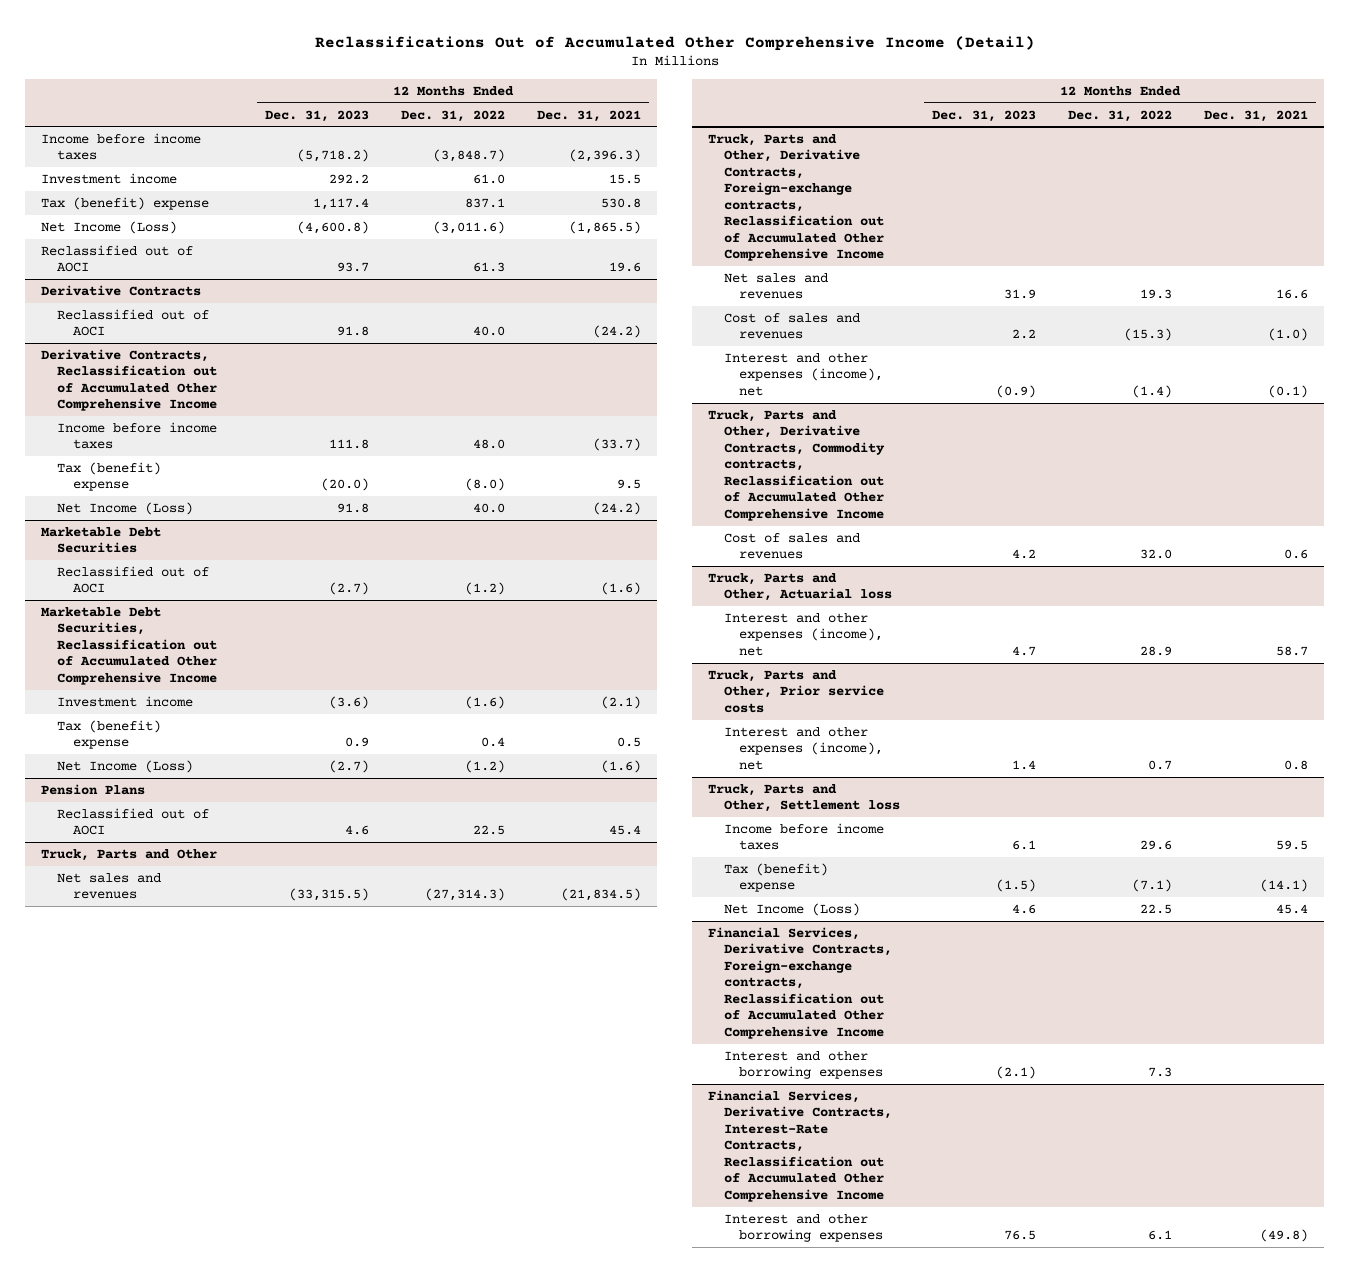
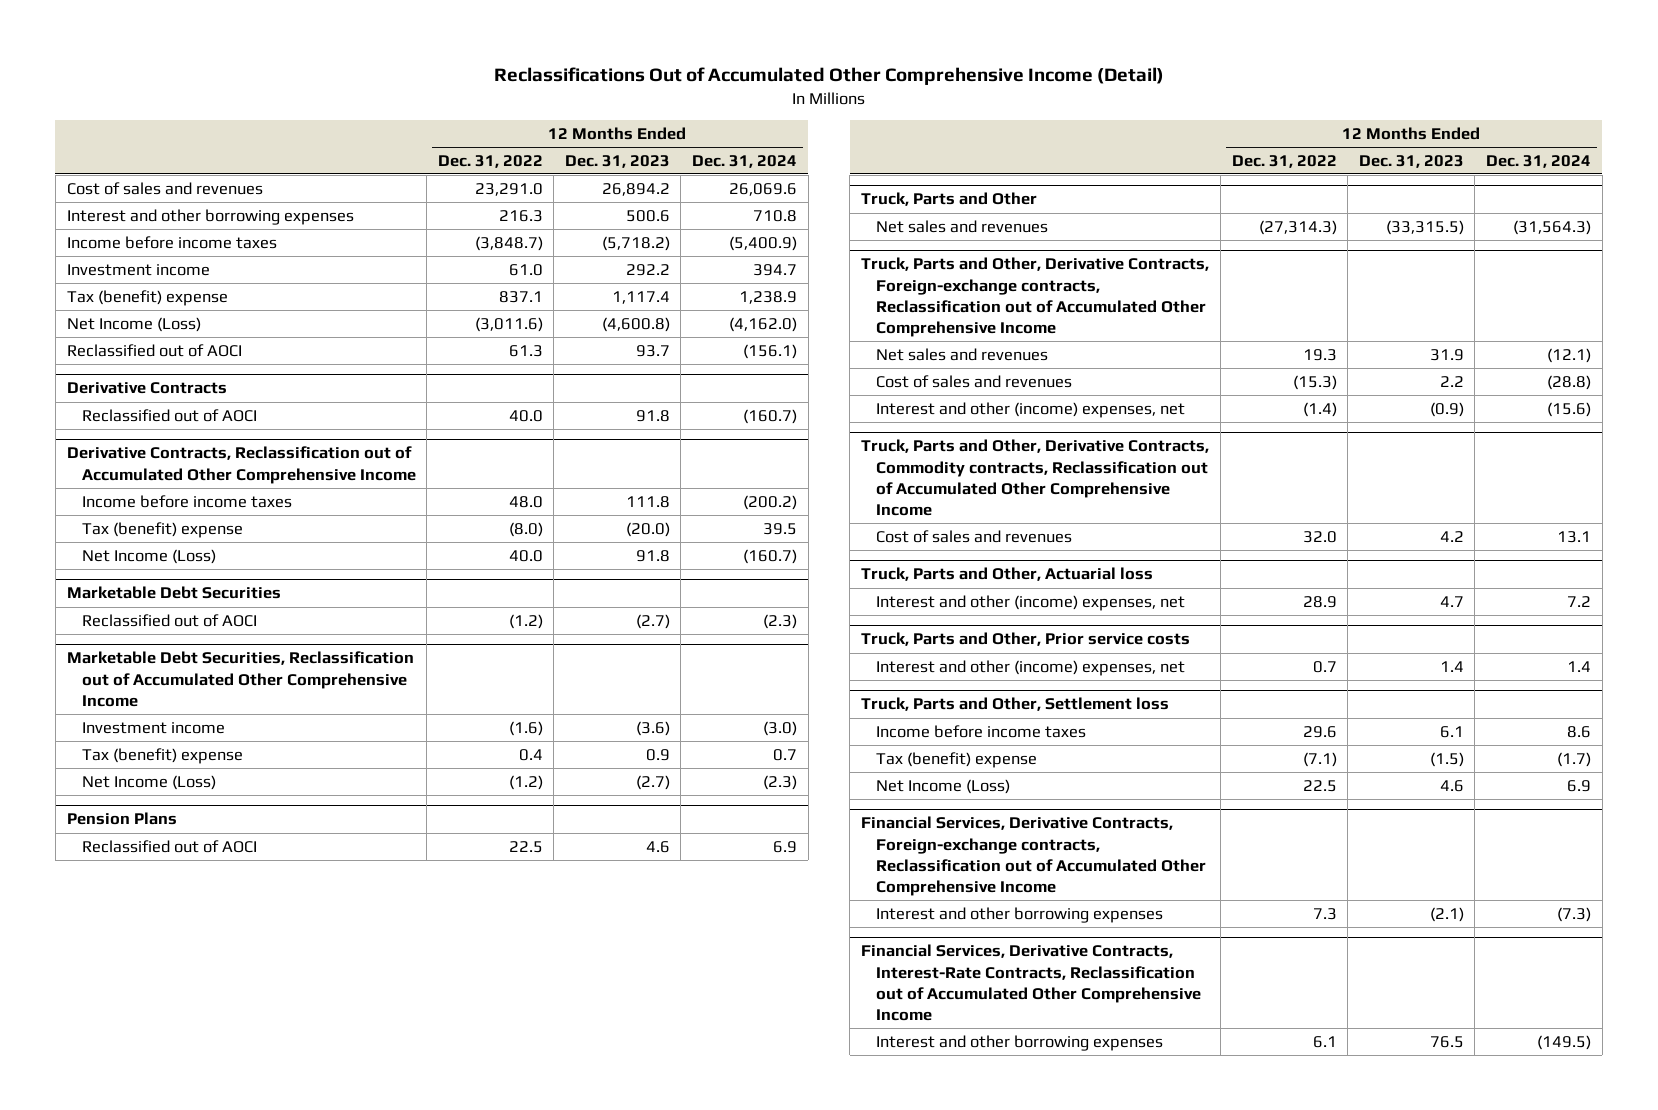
[537,109,642,122] Dec. 31, 2021 -> none
none -> [692,154,798,168] Dec. 31, 2024
none -> [66,181,263,195] Cost of sales and revenues
none -> [66,208,354,225] Interest and other borrowing expenses
[723,352,884,396] Interest and other expenses (income), net -> [875,401,1185,418] Interest and other (income) expenses, net
[723,612,884,656] Interest and other expenses (income), net -> [875,594,1185,611] Interest and other (income) expenses, net
[723,726,884,770] Interest and other expenses (income), net -> [875,659,1185,676] Interest and other (income) expenses, net

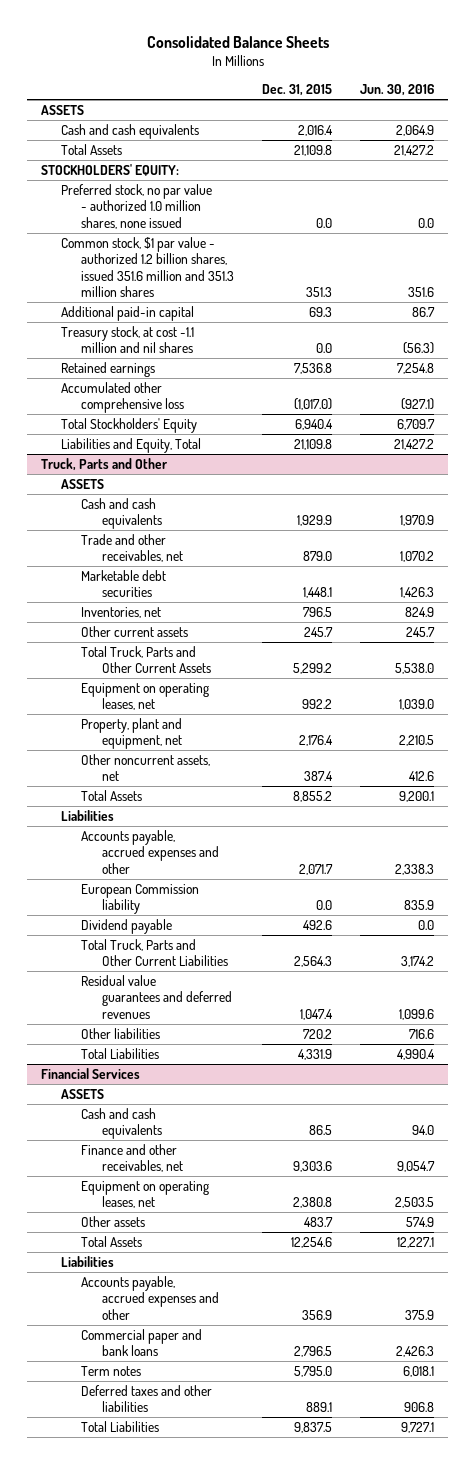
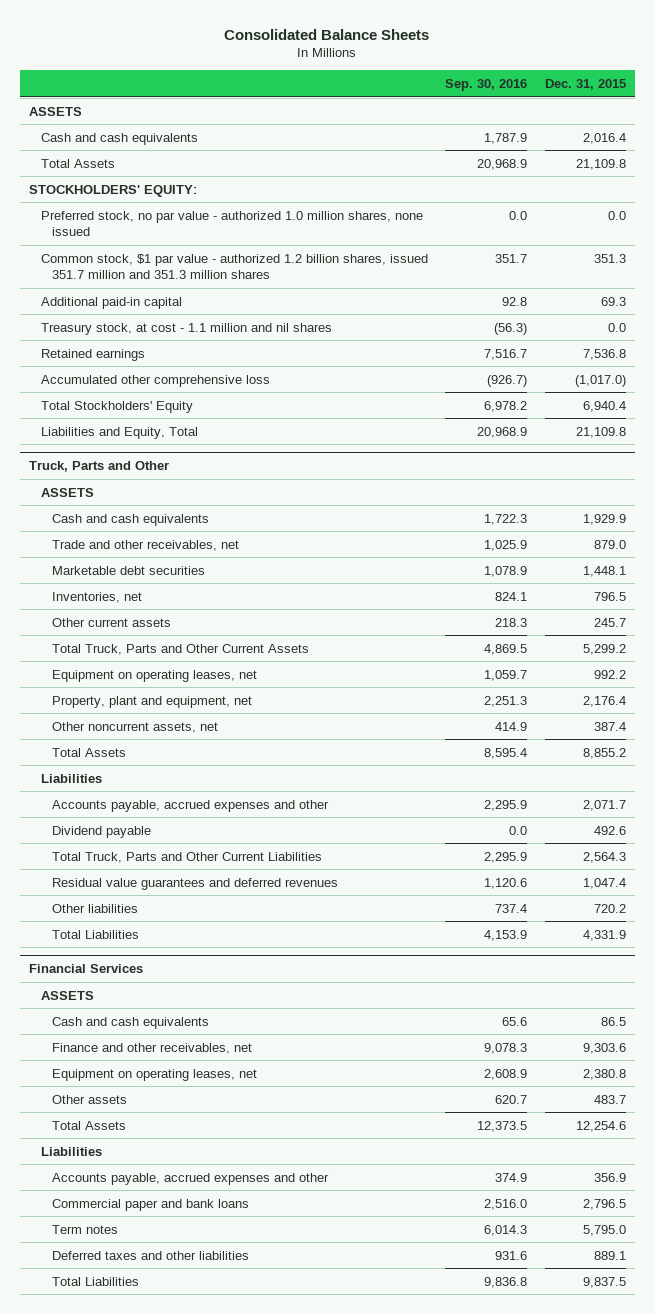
[360,84,435,97] Jun. 30, 2016 -> none
none -> [445,78,528,91] Sep. 30, 2016
[61,236,235,298] Common stock, $1 par value - authorized 1.2 billion shares, issued 351.6 million and 351.3 million shares -> [40,253,428,279] Common stock, $1 par value - authorized 1.2 billion shares, issued 351.7 million and 351.3 million shares
[61,325,195,354] Treasury stock, at cost -1.1 million and nil shares -> [40,322,332,335] Treasury stock, at cost - 1.1 million and nil shares
[81,883,200,915] European Commission liability -> none

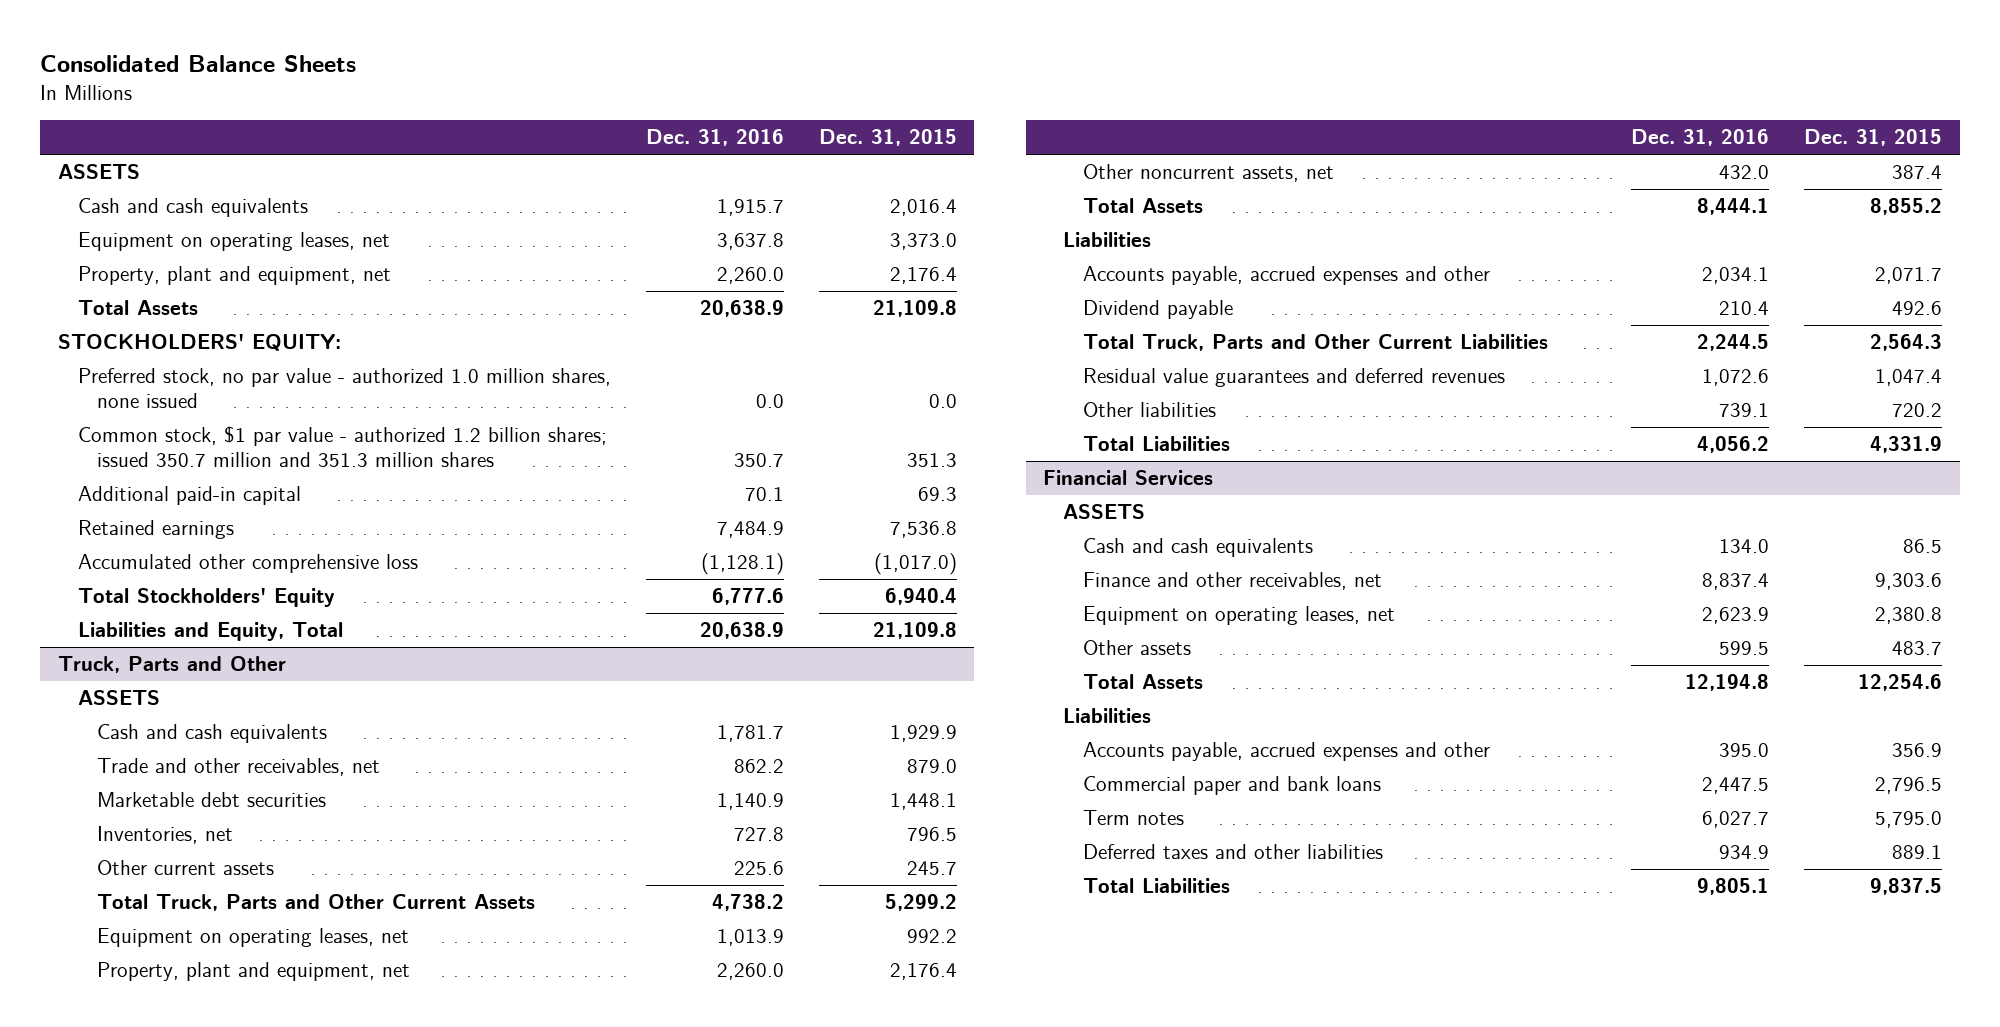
[445,78,528,91] Sep. 30, 2016 -> none
none -> [645,129,784,147] Dec. 31, 2016
none -> [77,232,390,252] Equipment on operating leases, net
none -> [77,266,391,286] Property, plant and equipment, net
[40,253,428,279] Common stock, $1 par value - authorized 1.2 billion shares, issued 351.7 million and 351.3 million shares -> [77,426,607,468] Common stock, $1 par value - authorized 1.2 billion shares; issued 350.7 million and 351.3 million shares
[40,322,332,335] Treasury stock, at cost - 1.1 million and nil shares -> none

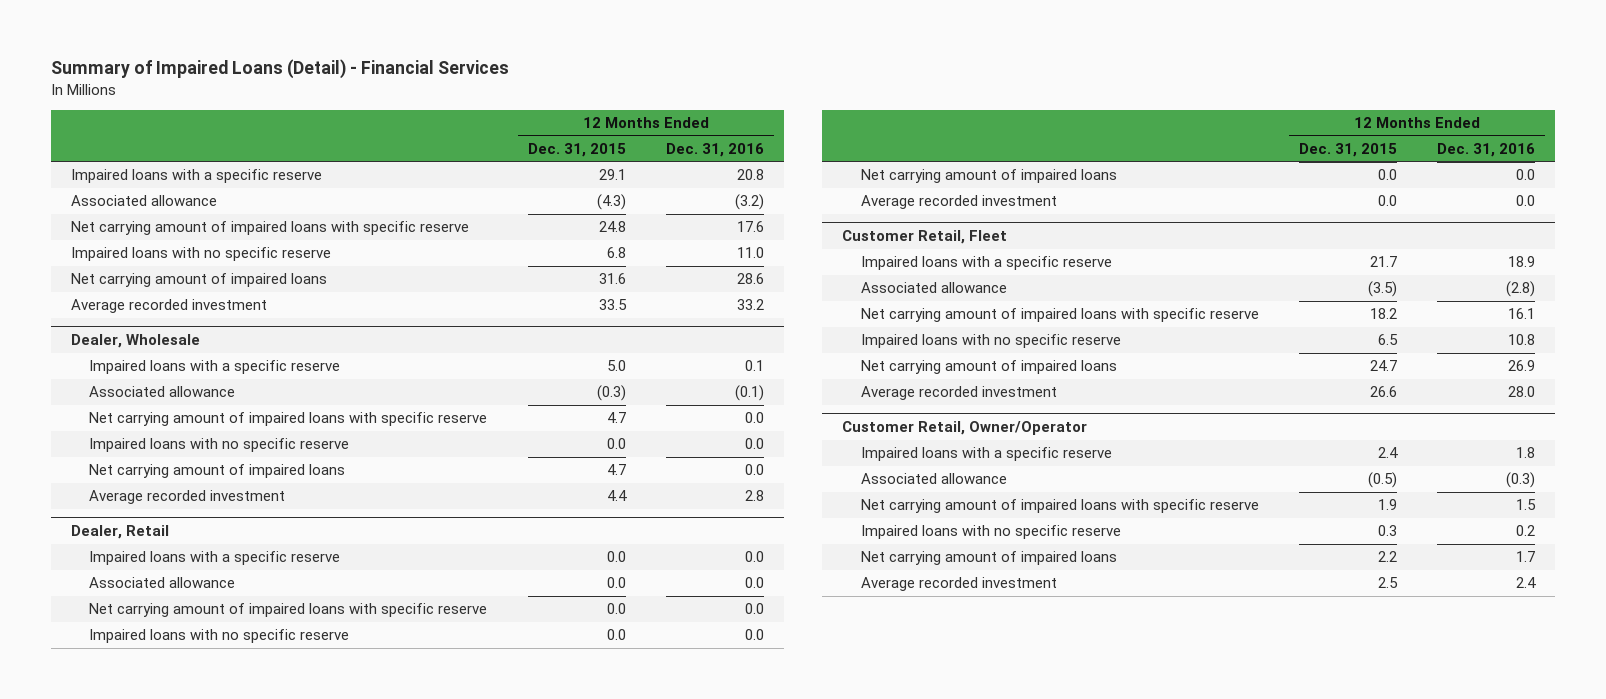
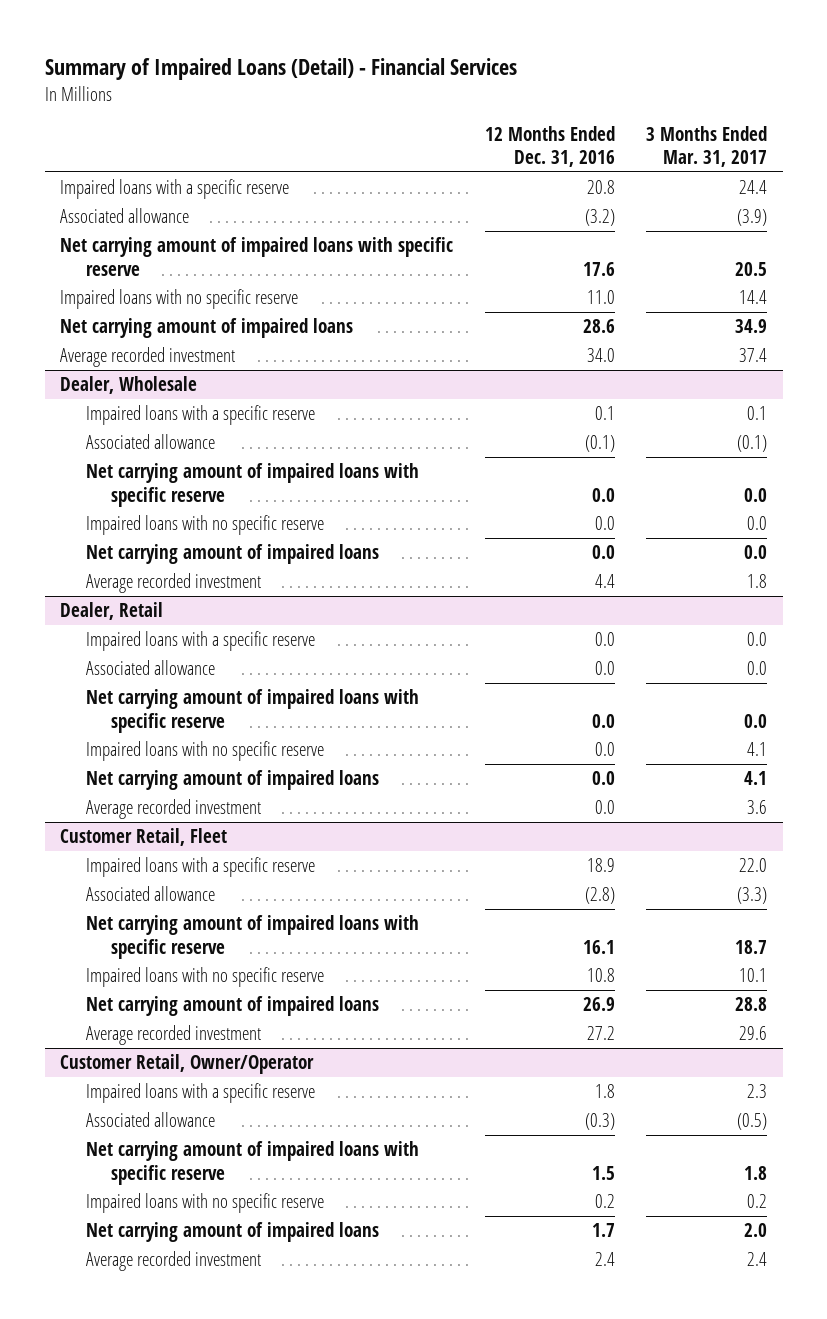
[527,142,626,157] Dec. 31, 2015 -> none
none -> [646,125,768,168] 3 Months Ended Mar. 31, 2017
[737,299,765,311] 33.2 -> [586,348,615,363] 34.0
[745,490,765,502] 2.8 -> [594,574,615,589] 4.4
[1508,386,1536,398] 28.0 -> [586,1026,615,1041] 27.2

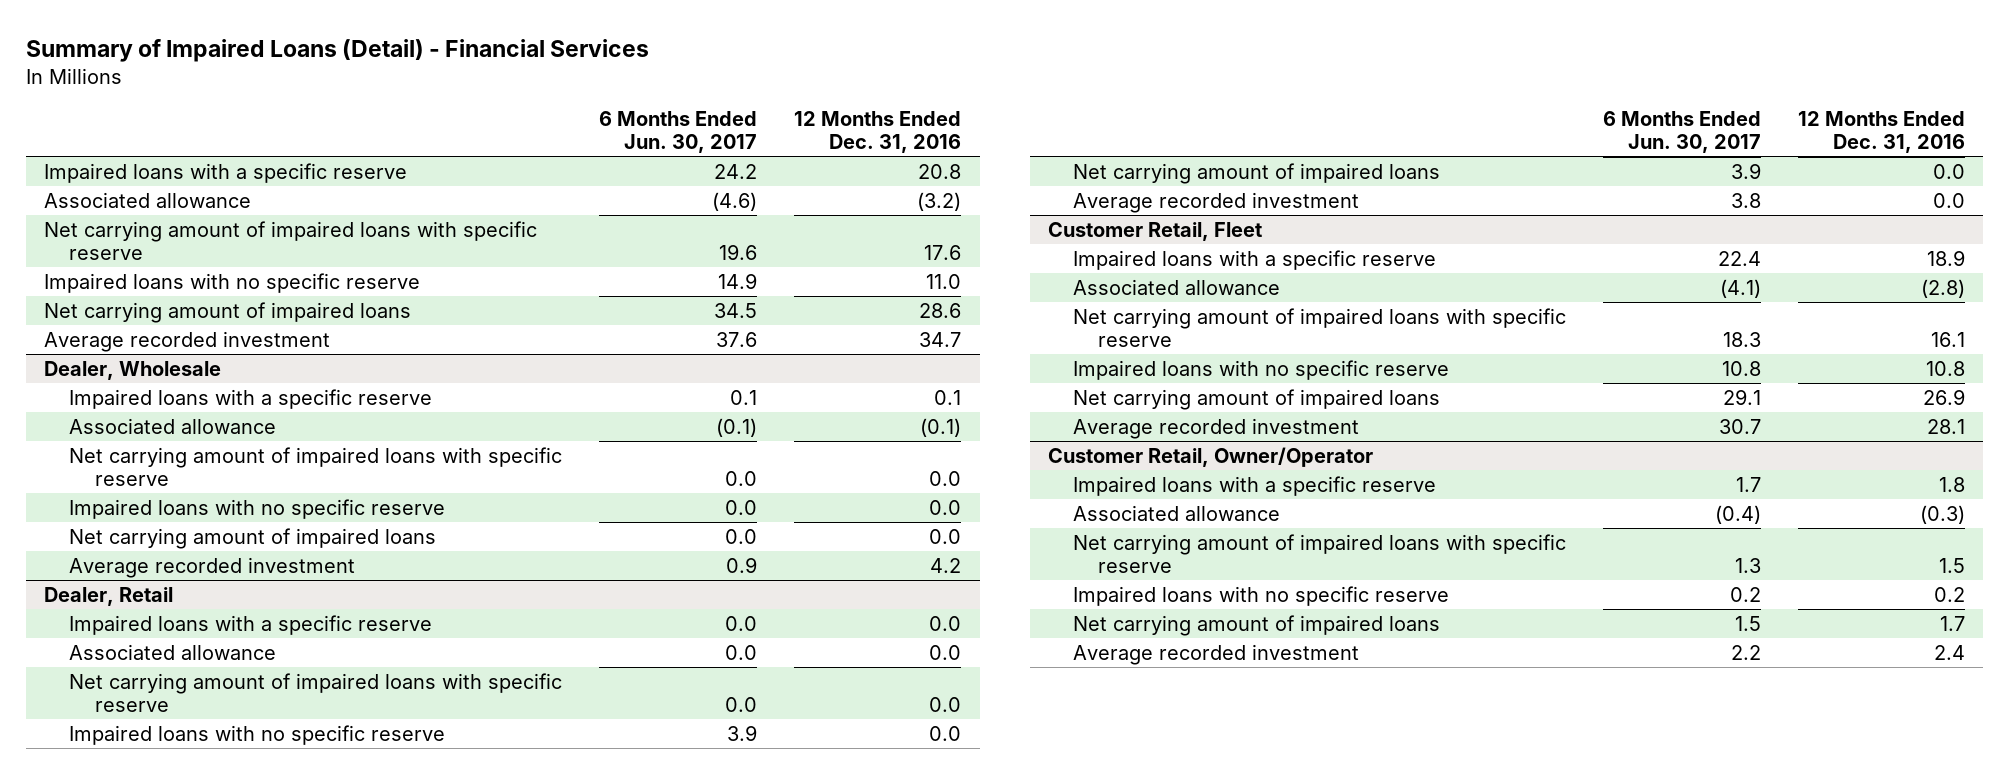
[646,125,768,168] 3 Months Ended Mar. 31, 2017 -> none
none -> [599,110,758,154] 6 Months Ended Jun. 30, 2017
[586,348,615,363] 34.0 -> [919,331,962,347] 34.7
[594,574,615,589] 4.4 -> [930,557,962,573] 4.2
[586,1026,615,1041] 27.2 -> [1926,418,1965,434] 28.1

